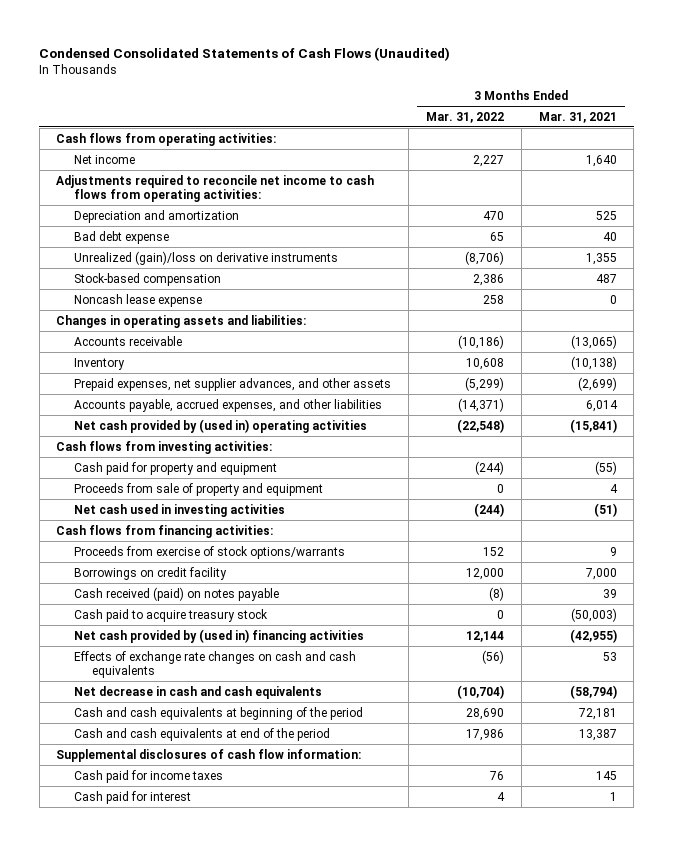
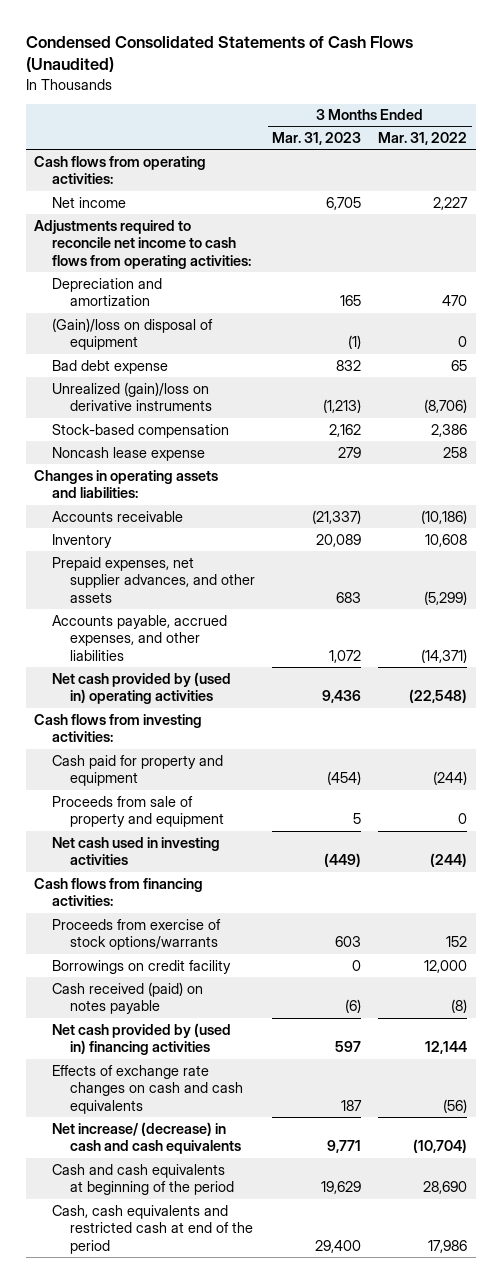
[538,111,617,123] Mar. 31, 2021 -> none
none -> [272,132,362,146] Mar. 31, 2023
none -> [52,317,214,351] (Gain)/loss on disposal of equipment
[74,608,269,622] Cash paid to acquire treasury stock -> none
[74,685,323,699] Net decrease in cash and cash equivalents -> [52,1121,242,1155] Net increase/ (decrease) in cash and cash equivalents
[56,748,362,762] Supplemental disclosures of cash flow information: -> none
[74,769,224,783] Cash paid for income taxes -> none
[74,790,192,804] Cash paid for interest -> none
[74,727,331,741] Cash and cash equivalents at end of the period -> [52,1204,254,1255] Cash, cash equivalents and restricted cash at end of the period

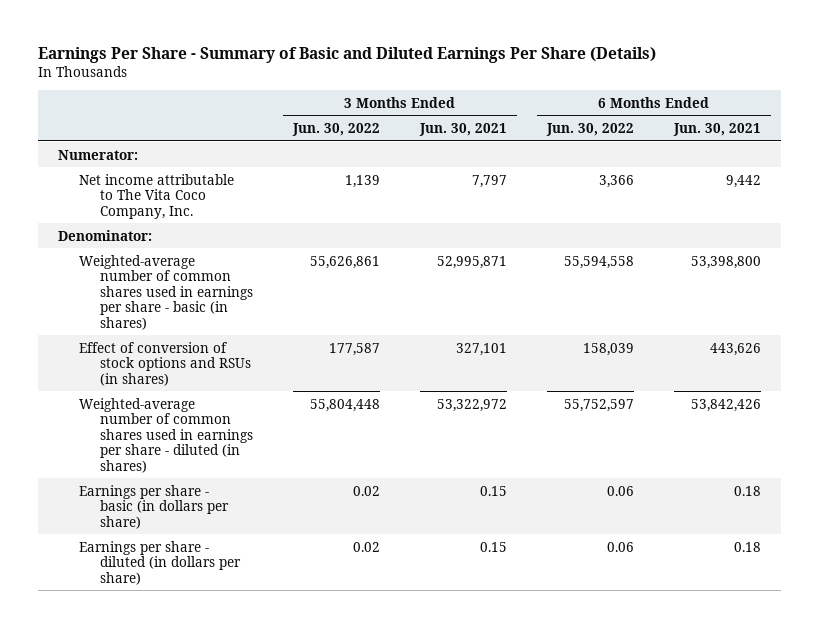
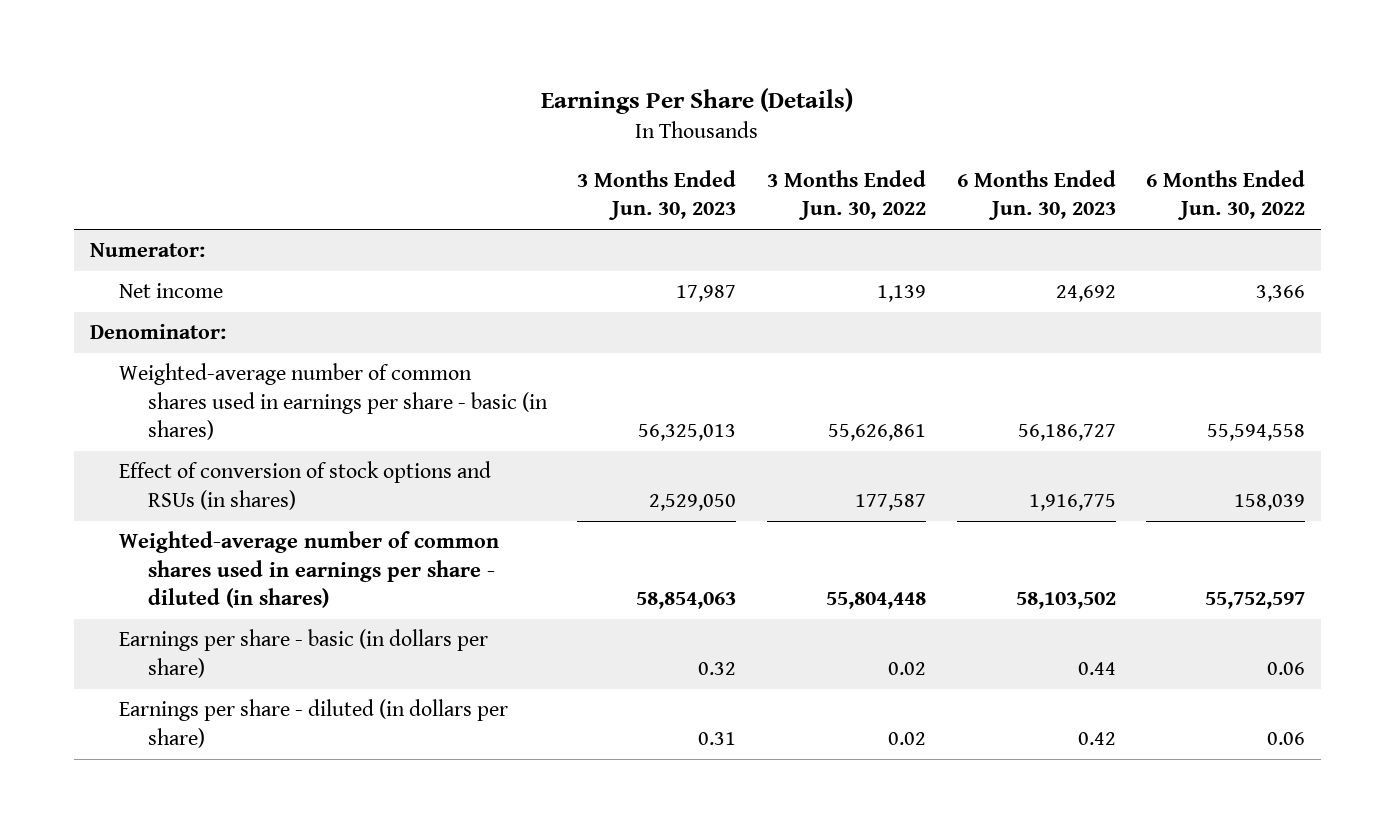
[37,46,656,63] Earnings Per Share - Summary of Basic and Diluted Earnings Per Share (Details) -> [541,88,854,115] Earnings Per Share (Details)
[418,123,507,137] Jun. 30, 2021 -> none
[673,123,762,137] Jun. 30, 2021 -> none
none -> [577,169,737,221] 3 Months Ended Jun. 30, 2023
none -> [956,169,1116,221] 6 Months Ended Jun. 30, 2023
[78,173,234,219] Net income attributable to The Vita Coco Company, Inc. -> [118,283,223,299] Net income

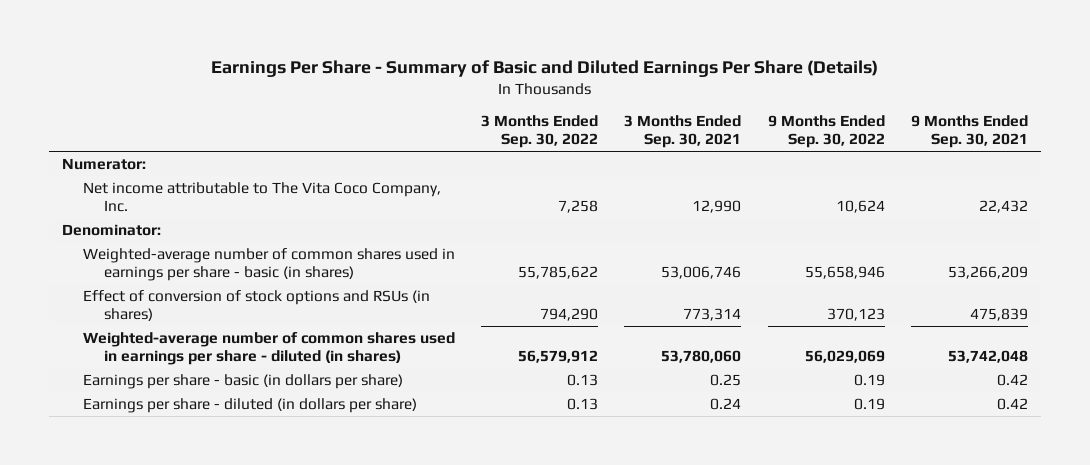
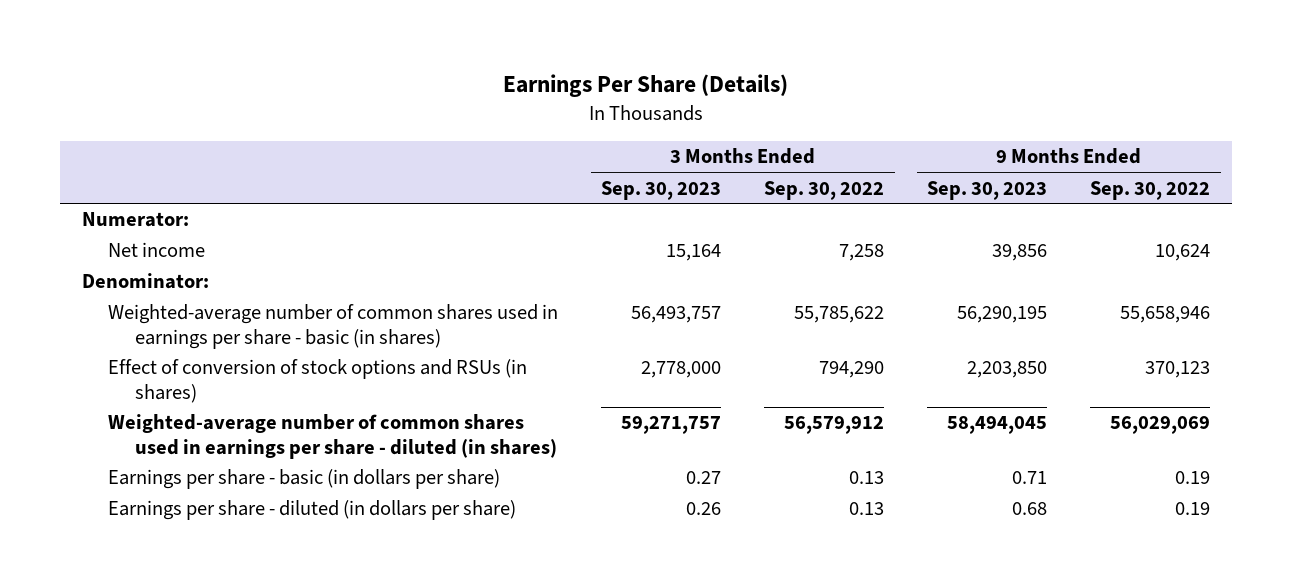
[210,59,878,77] Earnings Per Share - Summary of Basic and Diluted Earnings Per Share (Details) -> [503,74,789,98] Earnings Per Share (Details)
[624,115,742,149] 3 Months Ended Sep. 30, 2021 -> none
[910,115,1028,149] 9 Months Ended Sep. 30, 2021 -> none
none -> [601,180,722,200] Sep. 30, 2023
none -> [927,180,1048,200] Sep. 30, 2023
[82,181,441,213] Net income attributable to The Vita Coco Company, Inc. -> [108,242,206,258] Net income

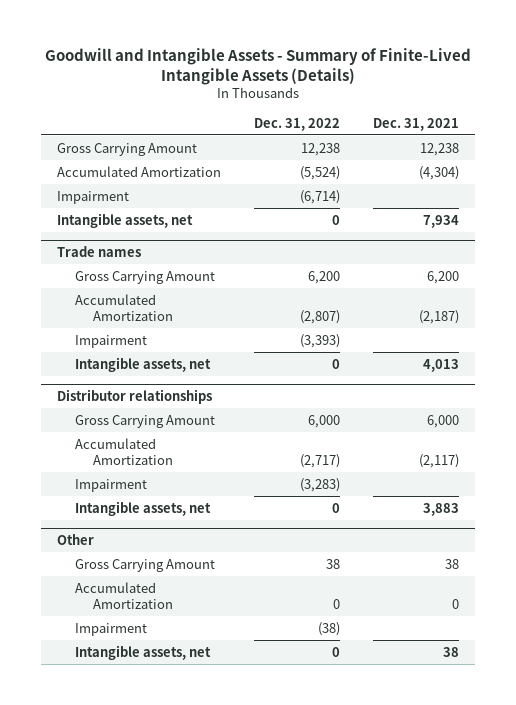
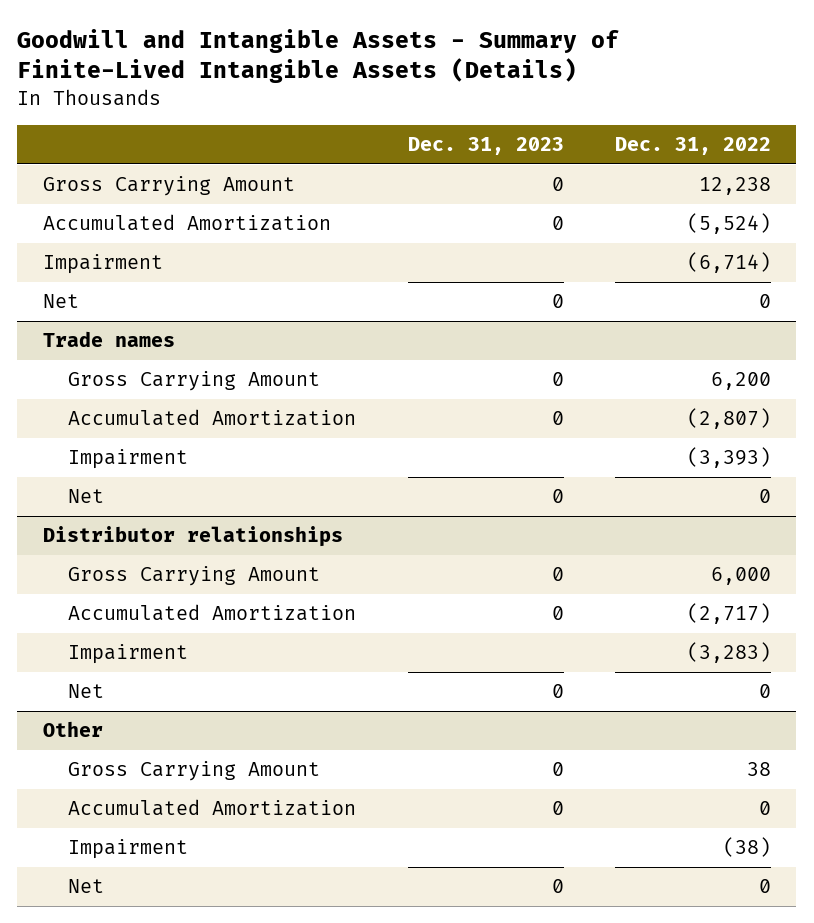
[373,117,460,131] Dec. 31, 2021 -> none
none -> [407,137,564,156] Dec. 31, 2023
[57,212,194,228] Intangible assets, net -> [43,294,80,309] Net
[75,356,212,372] Intangible assets, net -> [68,489,105,504] Net
[75,500,212,516] Intangible assets, net -> [68,684,105,699] Net
[75,644,212,660] Intangible assets, net -> [68,879,105,894] Net

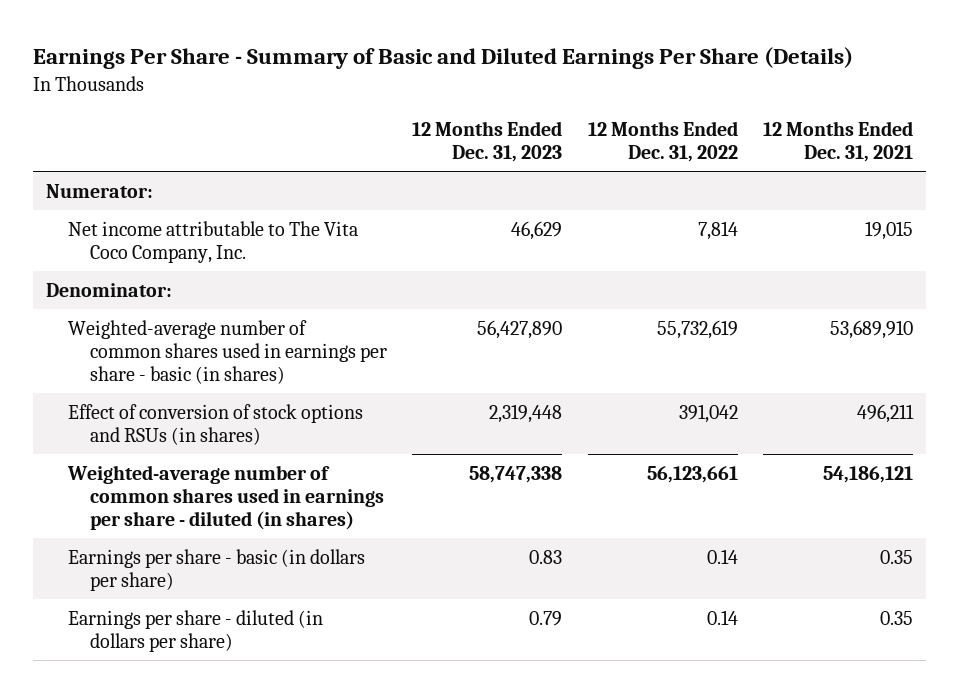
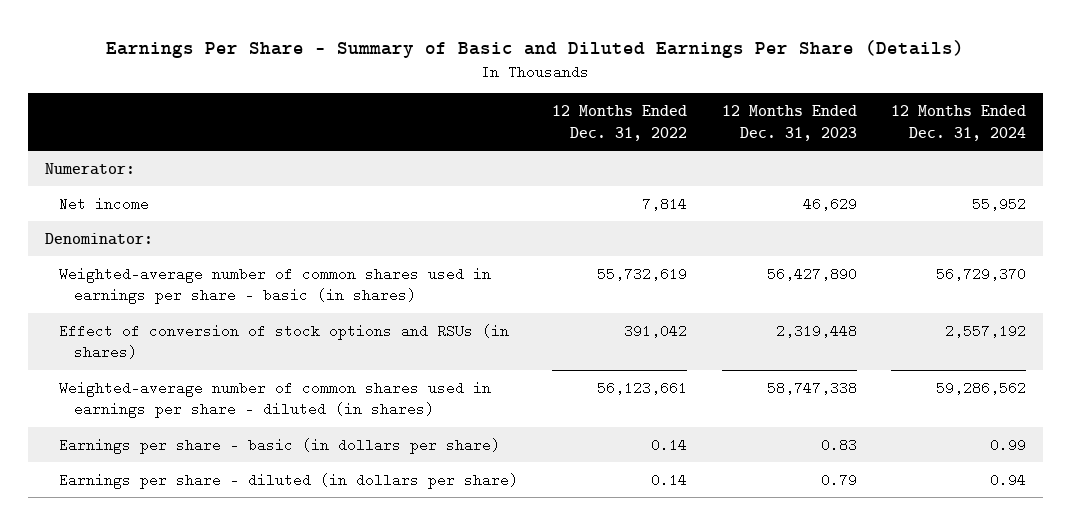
[763,121,914,163] 12 Months Ended Dec. 31, 2021 -> none
none -> [890,105,1026,141] 12 Months Ended Dec. 31, 2024
[67,220,358,263] Net income attributable to The Vita Coco Company, Inc. -> [59,196,150,211] Net income

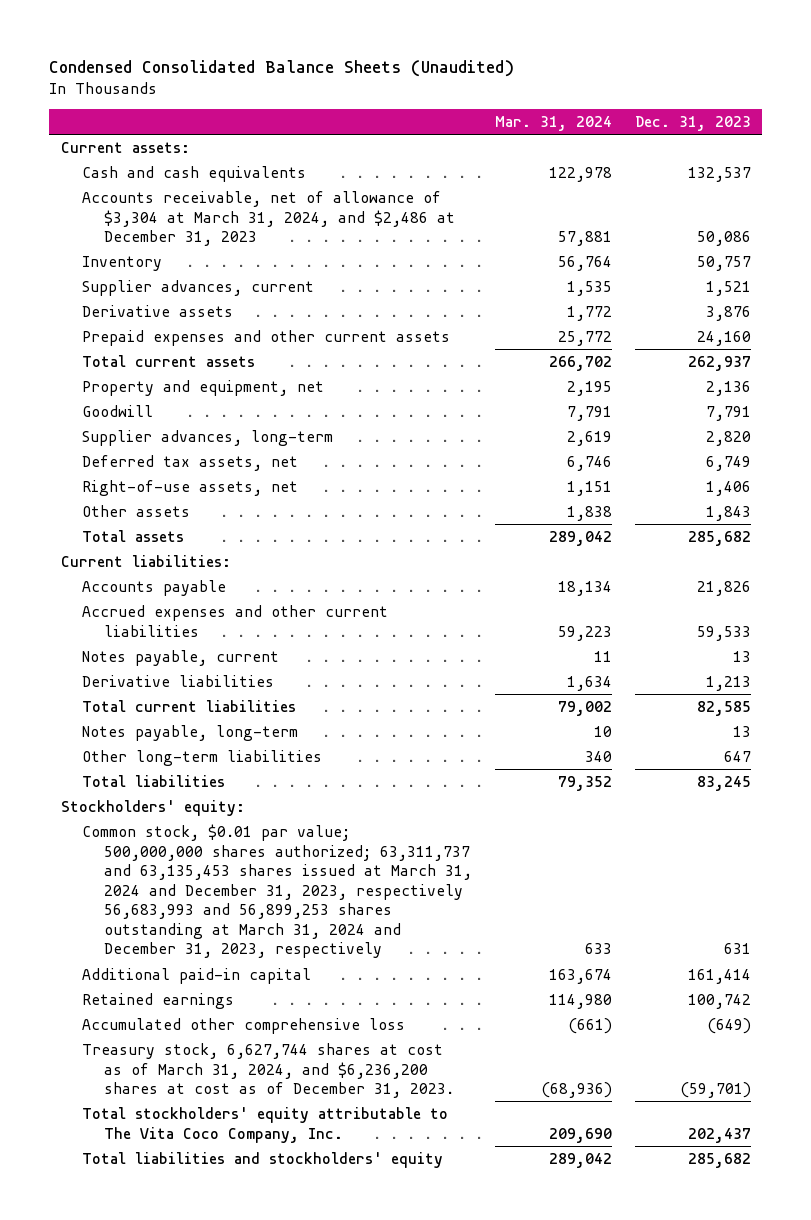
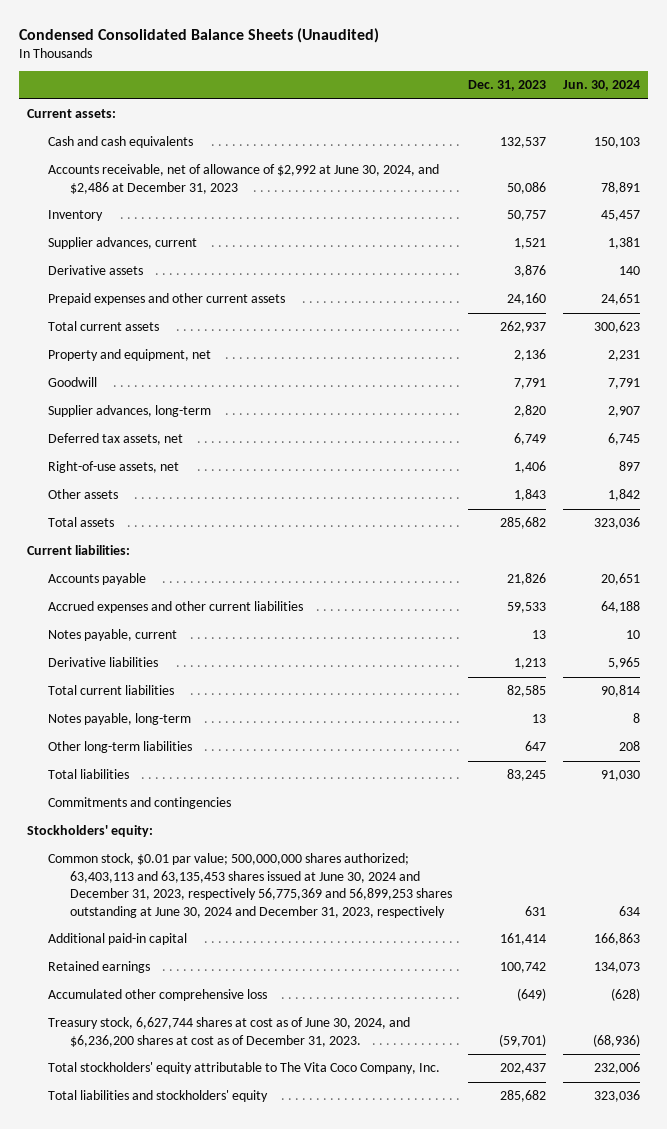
[494,115,612,131] Mar. 31, 2024 -> none
none -> [563,80,641,92] Jun. 30, 2024
[82,190,456,247] Accounts receivable, net of allowance of $3,304 at March 31, 2024, and $2,486 at December 31, 2023 -> [48,164,440,194] Accounts receivable, net of allowance of $2,992 at June 30, 2024, and $2,486 at December 31, 2023
none -> [48,797,232,810] Commitments and contingencies
[82,823,473,959] Common stock, $0.01 par value; 500,000,000 shares authorized; 63,311,737 and 63,135,453 shares issued at March 31, 2024 and December 31, 2023, respectively 56,683,993 and 56,899,253 shares outstanding at March 31, 2024 and December 31, 2023, respectively -> [48,853,452,918] Common stock, $0.01 par value; 500,000,000 shares authorized; 63,403,113 and 63,135,453 shares issued at June 30, 2024 and December 31, 2023, respectively 56,775,369 and 56,899,253 shares outstanding at June 30, 2024 and December 31, 2023, respectively
[82,1042,455,1099] Treasury stock, 6,627,744 shares at cost as of March 31, 2024, and $6,236,200 shares at cost as of December 31, 2023. -> [48,1017,411,1047] Treasury stock, 6,627,744 shares at cost as of June 30, 2024, and $6,236,200 shares at cost as of December 31, 2023.

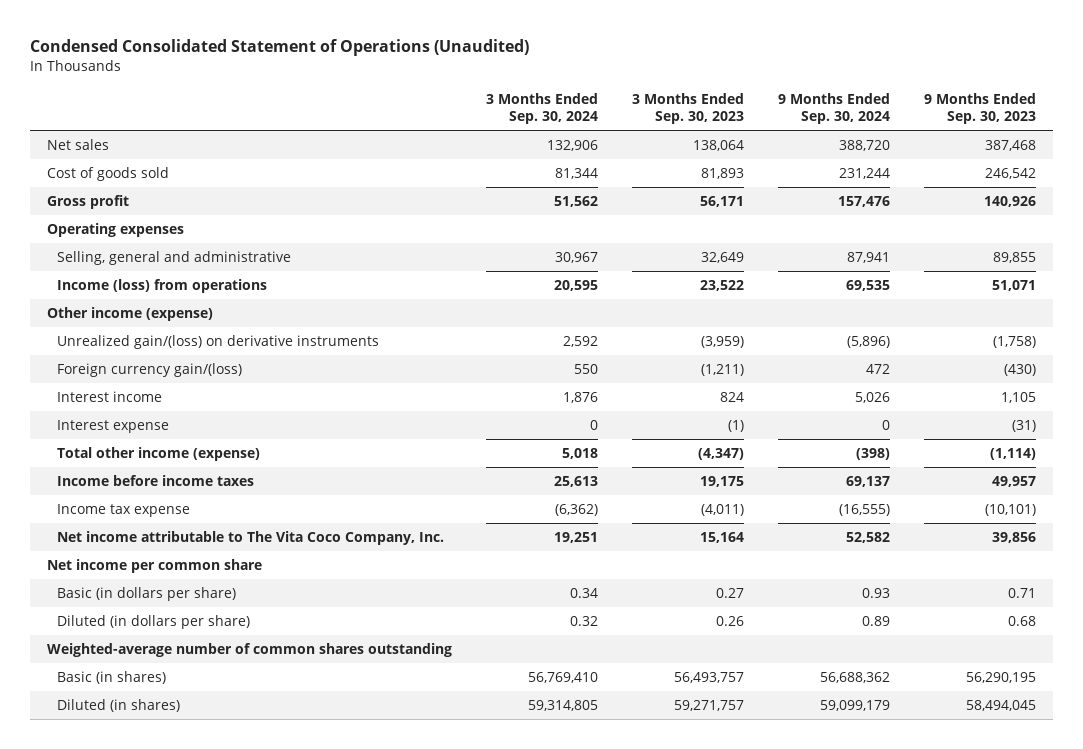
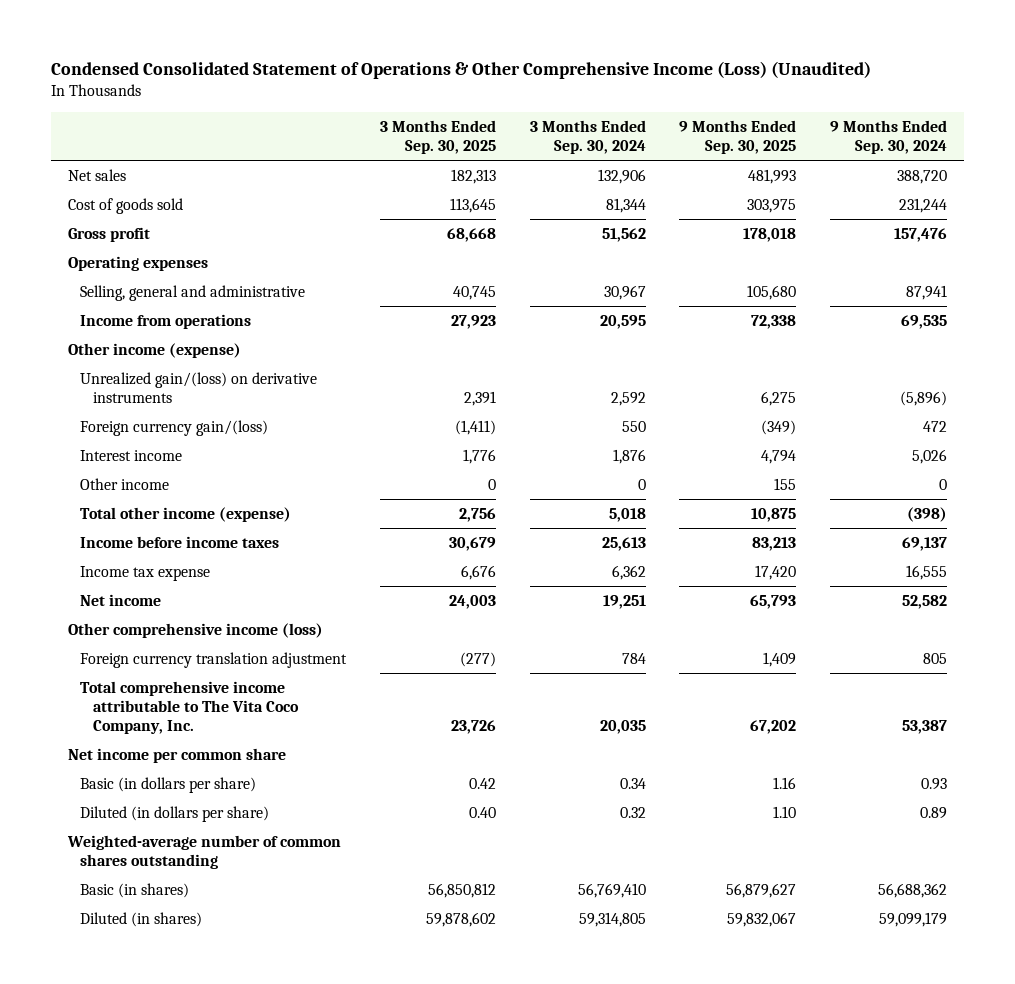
[30,39,530,57] Condensed Consolidated Statement of Operations (Unaudited) -> [51,61,872,80] Condensed Consolidated Statement of Operations & Other Comprehensive Income (Loss) (Unaudited)
[631,93,744,125] 3 Months Ended Sep. 30, 2023 -> none
[923,93,1036,125] 9 Months Ended Sep. 30, 2023 -> none
none -> [379,119,496,155] 3 Months Ended Sep. 30, 2025
none -> [679,119,797,155] 9 Months Ended Sep. 30, 2025
[57,279,268,294] Income (loss) from operations -> [80,313,252,329] Income from operations
[57,420,170,434] Interest expense -> none
none -> [80,477,170,490] Other income
[555,504,599,517] (6,362) -> [611,564,646,580] 6,362
[838,504,890,517] (16,555) -> [906,564,948,580] 16,555
[57,531,445,546] Net income attributable to The Vita Coco Company, Inc. -> [80,593,162,606] Net income
none -> [67,622,323,638] Other comprehensive income (loss)
none -> [80,651,348,668] Foreign currency translation adjustment
none -> [80,680,299,735] Total comprehensive income attributable to The Vita Coco Company, Inc.

